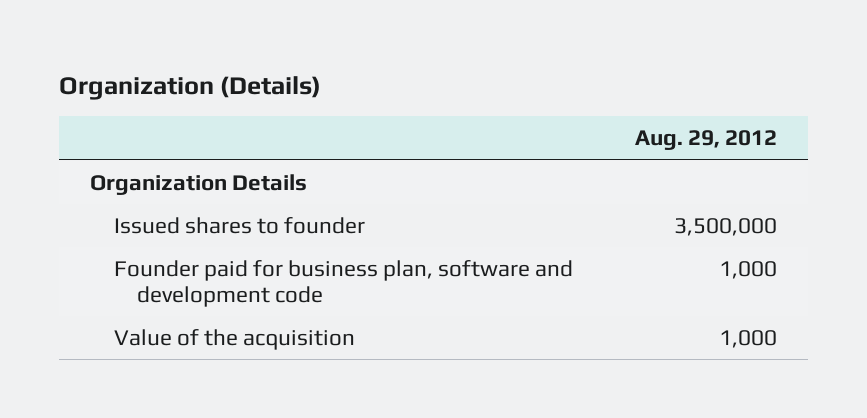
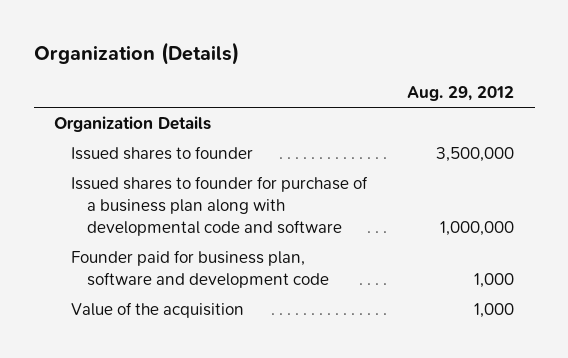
none -> [70,175,368,236] Issued shares to founder for purchase of a business plan along with developmental code and software

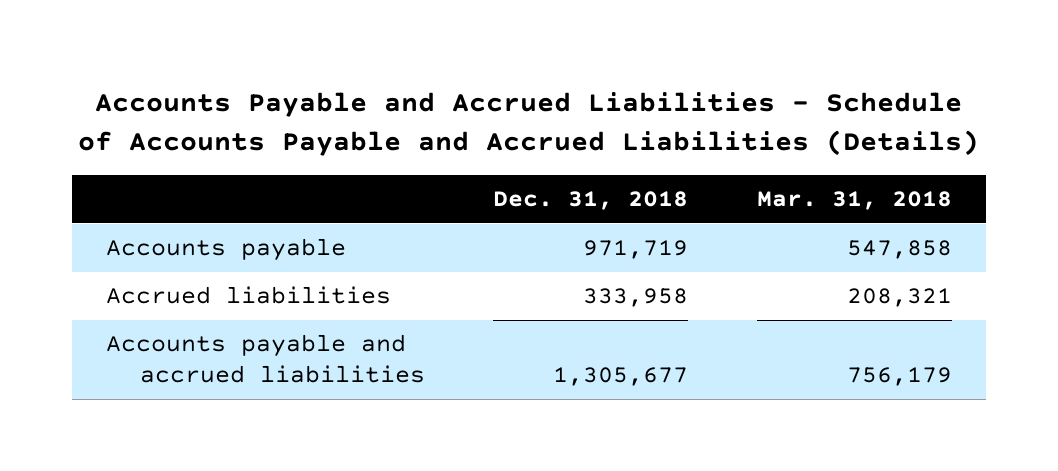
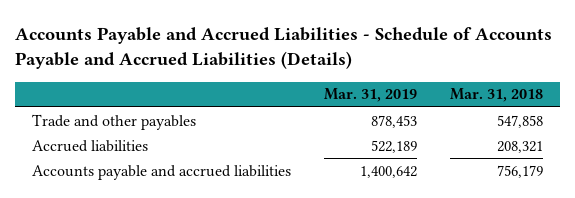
[493,191,689,211] Dec. 31, 2018 -> none
none -> [323,88,417,103] Mar. 31, 2019
[106,238,347,262] Accounts payable -> [31,113,196,130] Trade and other payables

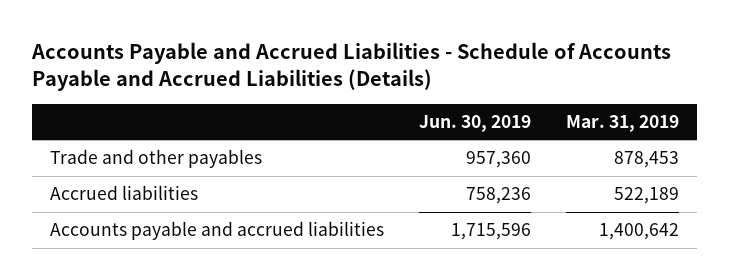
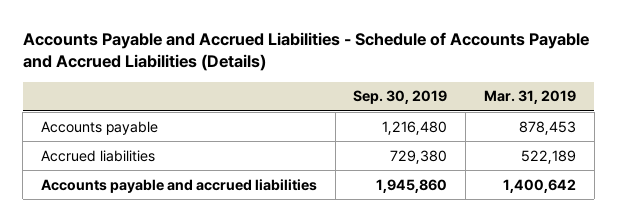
[418,114,531,132] Jun. 30, 2019 -> none
none -> [353,90,448,105] Sep. 30, 2019
[49,149,262,169] Trade and other payables -> [40,120,158,135] Accounts payable

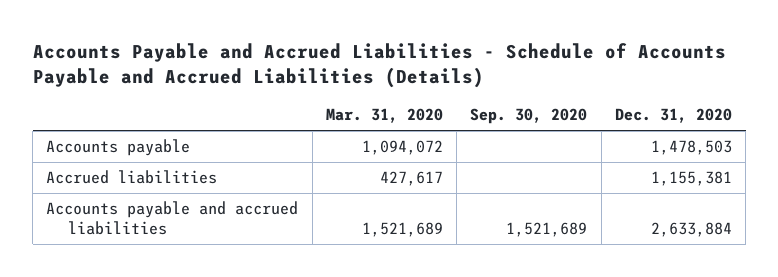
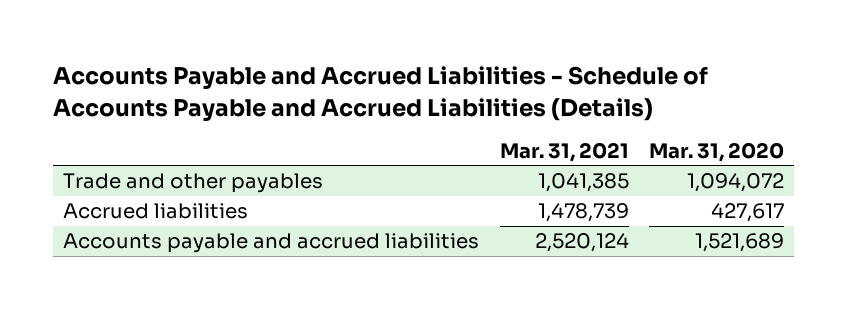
[470,108,588,125] Sep. 30, 2020 -> none
[614,108,732,124] Dec. 31, 2020 -> none
none -> [499,141,629,162] Mar. 31, 2021
[46,139,191,157] Accounts payable -> [63,173,324,194] Trade and other payables

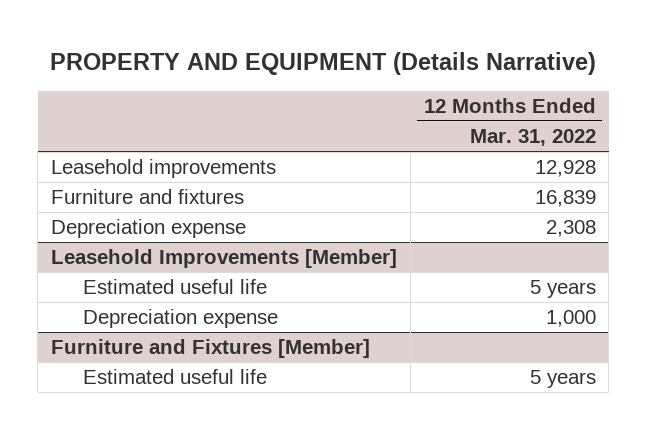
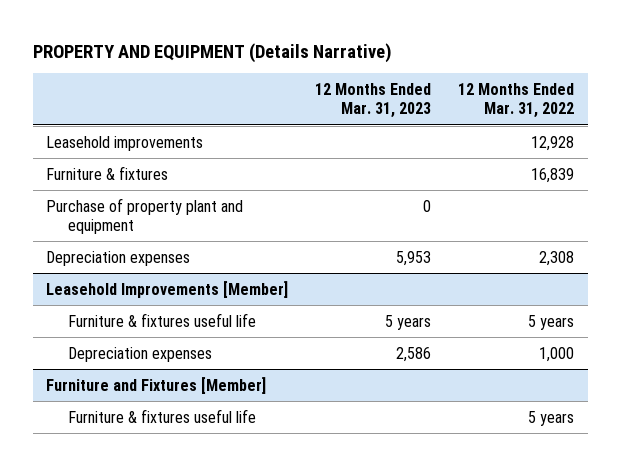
none -> [315,83,432,119] 12 Months Ended Mar. 31, 2023
[51,189,245,205] Furniture and fixtures -> [46,165,169,180] Furniture & fixtures
none -> [46,197,244,235] Purchase of property plant and equipment
[51,219,247,239] Depreciation expense -> [46,250,191,266] Depreciation expenses
[82,279,267,295] Estimated useful life -> [68,312,257,327] Furniture & fixtures useful life
[82,309,278,329] Depreciation expense -> [68,346,213,362] Depreciation expenses
[82,369,267,385] Estimated useful life -> [68,408,257,423] Furniture & fixtures useful life

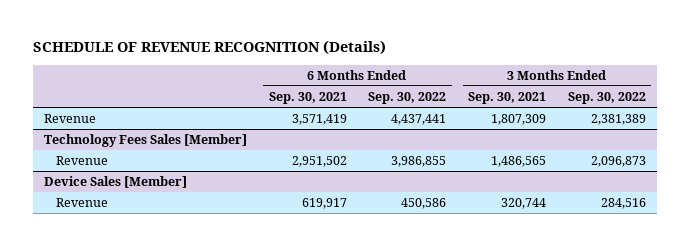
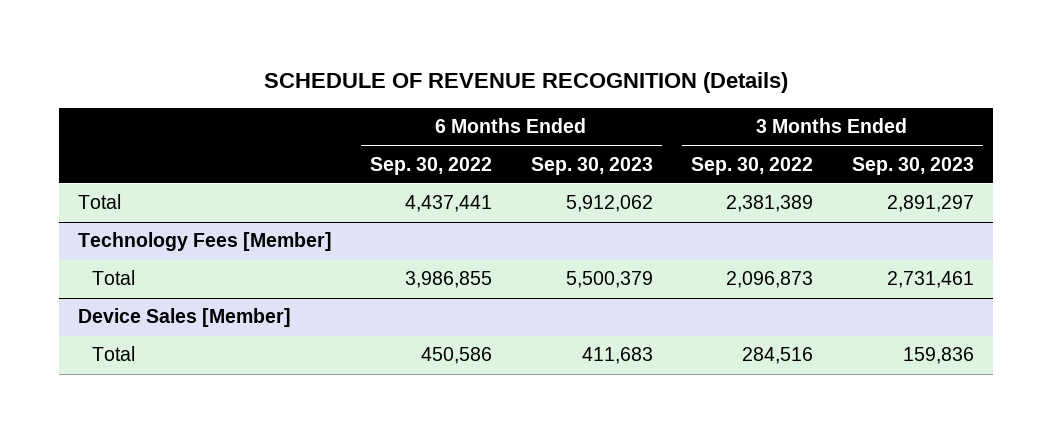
[268,91,347,104] Sep. 30, 2021 -> none
[468,91,547,104] Sep. 30, 2021 -> none
none -> [530,156,653,175] Sep. 30, 2023
none -> [851,156,974,175] Sep. 30, 2023
[43,114,96,124] Revenue -> [77,194,121,210] Total
[43,134,247,148] Technology Fees Sales [Member] -> [77,232,332,252] Technology Fees [Member]
[56,156,109,166] Revenue -> [92,270,136,286] Total
[56,198,109,208] Revenue -> [92,346,136,362] Total

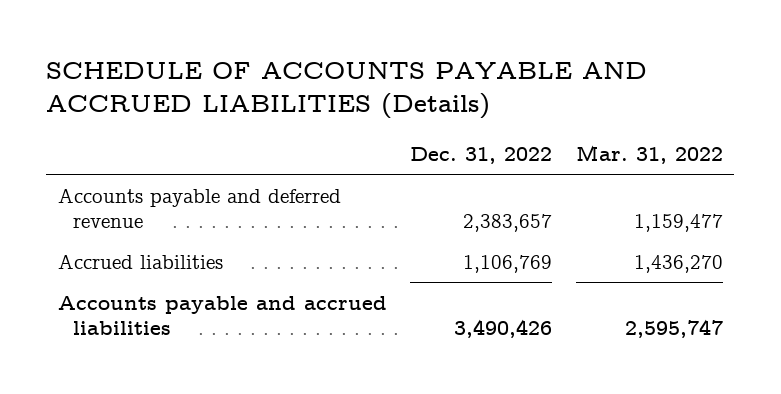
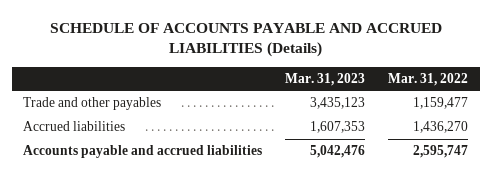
[410,147,553,165] Dec. 31, 2022 -> none
none -> [285,72,366,86] Mar. 31, 2023
[58,187,342,228] Accounts payable and deferred revenue -> [23,97,162,111] Trade and other payables

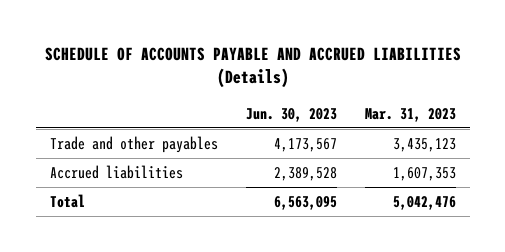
[388,72,469,86] Mar. 31, 2022 -> none
none -> [245,107,337,122] Jun. 30, 2023
[23,145,263,159] Accounts payable and accrued liabilities -> [49,193,85,208] Total

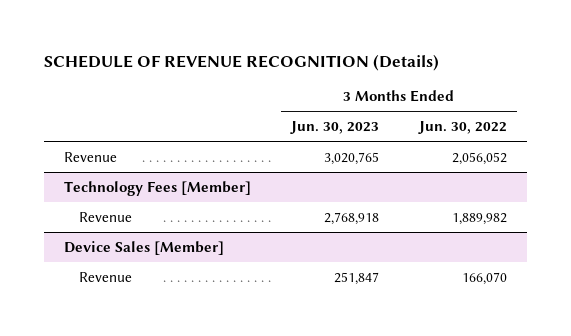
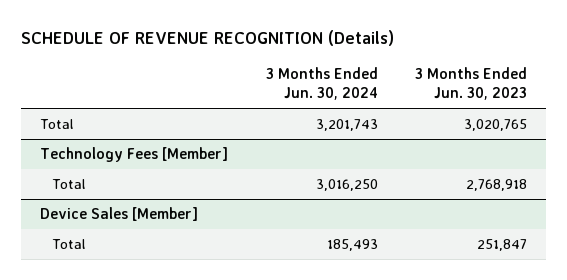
[417,121,507,135] Jun. 30, 2022 -> none
none -> [265,67,378,101] 3 Months Ended Jun. 30, 2024
[63,151,117,162] Revenue -> [39,119,74,130] Total
[79,211,133,222] Revenue -> [52,179,87,190] Total
[79,271,133,282] Revenue -> [52,239,87,250] Total

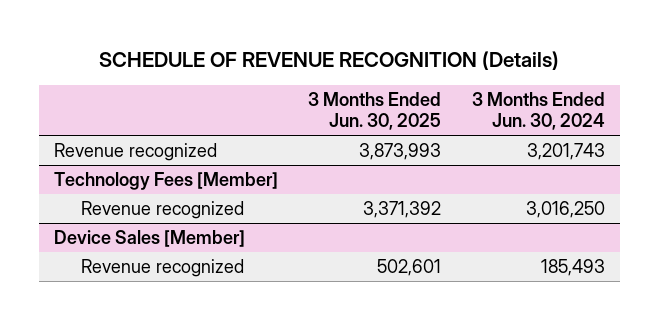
[415,67,528,101] 3 Months Ended Jun. 30, 2023 -> none
none -> [308,91,442,131] 3 Months Ended Jun. 30, 2025
[39,119,74,130] Total -> [54,143,218,162] Revenue recognized
[52,179,87,190] Total -> [80,201,244,220] Revenue recognized
[52,239,87,250] Total -> [80,259,244,278] Revenue recognized

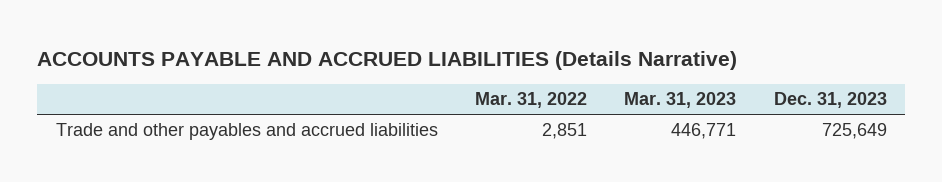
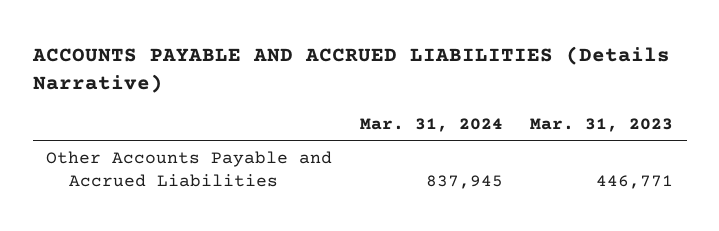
[475,92,588,109] Mar. 31, 2022 -> none
[773,92,887,109] Dec. 31, 2023 -> none
none -> [359,117,503,132] Mar. 31, 2024
[55,123,438,141] Trade and other payables and accrued liabilities -> [46,151,333,188] Other Accounts Payable and Accrued Liabilities

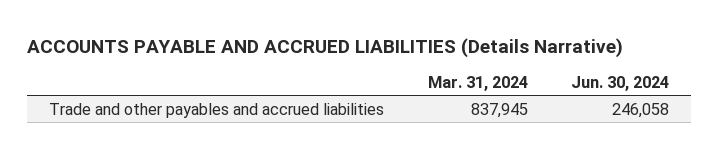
[530,117,674,132] Mar. 31, 2023 -> none
none -> [571,76,670,92] Jun. 30, 2024
[46,151,333,188] Other Accounts Payable and Accrued Liabilities -> [49,102,385,118] Trade and other payables and accrued liabilities

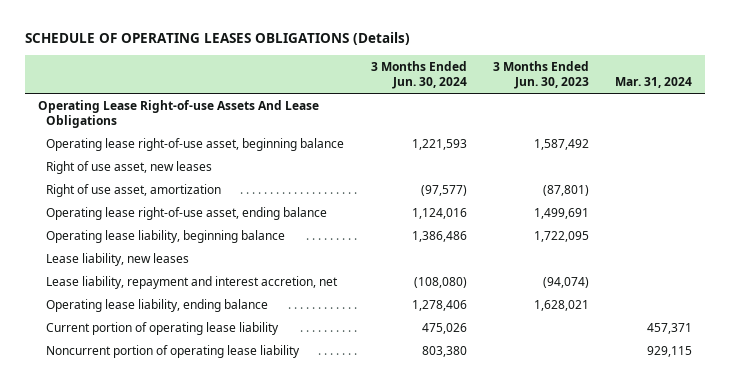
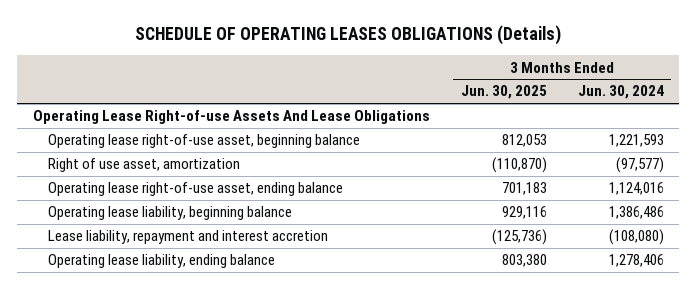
[492,60,589,89] 3 Months Ended Jun. 30, 2023 -> none
[615,76,693,88] Mar. 31, 2024 -> none
none -> [460,85,547,100] Jun. 30, 2025
[46,160,213,174] Right of use asset, new leases -> none
[46,252,190,266] Lease liability, new leases -> none
[46,275,339,289] Lease liability, repayment and interest accretion, net -> [47,230,328,245] Lease liability, repayment and interest accretion
[46,321,280,335] Current portion of operating lease liability -> none
[46,344,301,358] Noncurrent portion of operating lease liability -> none

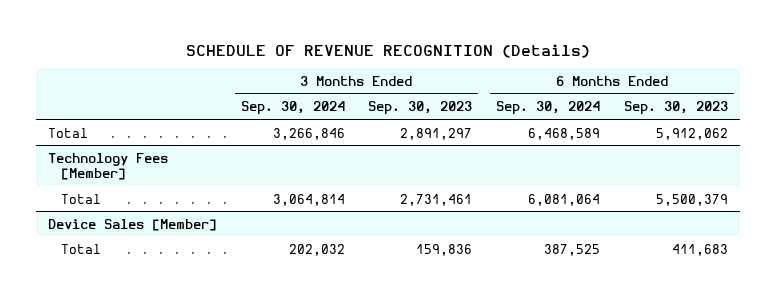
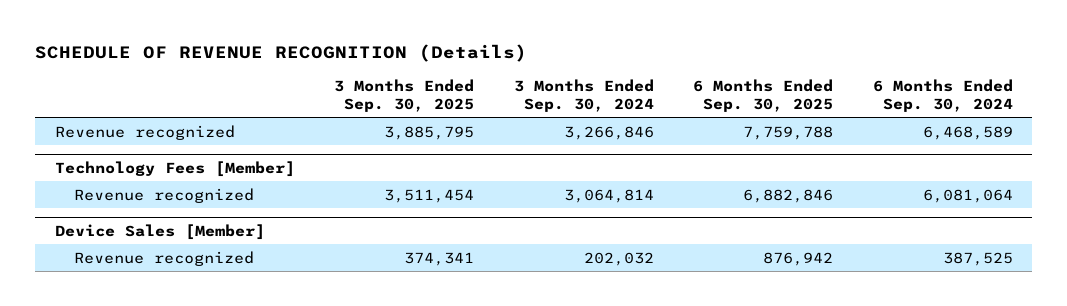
[368,101,473,116] Sep. 30, 2023 -> none
[623,101,728,116] Sep. 30, 2023 -> none
none -> [334,78,475,112] 3 Months Ended Sep. 30, 2025
none -> [693,78,834,112] 6 Months Ended Sep. 30, 2025
[47,127,88,138] Total -> [54,124,235,140] Revenue recognized
[60,193,101,204] Total -> [73,187,254,203] Revenue recognized
[60,243,101,254] Total -> [73,250,254,266] Revenue recognized

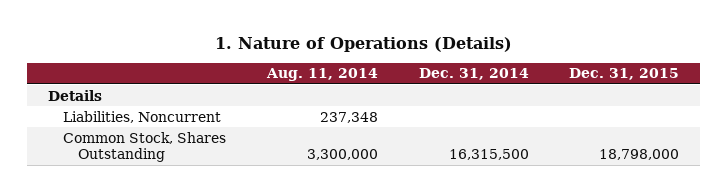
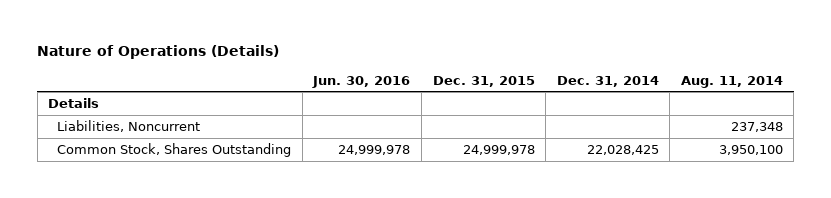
[214,36,512,52] 1. Nature of Operations (Details) -> [37,45,280,60] Nature of Operations (Details)
none -> [312,75,411,88] Jun. 30, 2016
[306,149,378,161] 3,300,000 -> [718,144,783,155] 3,950,100
[448,149,529,161] 16,315,500 -> [586,144,659,155] 22,028,425
[599,149,680,161] 18,798,000 -> [462,144,535,155] 24,999,978

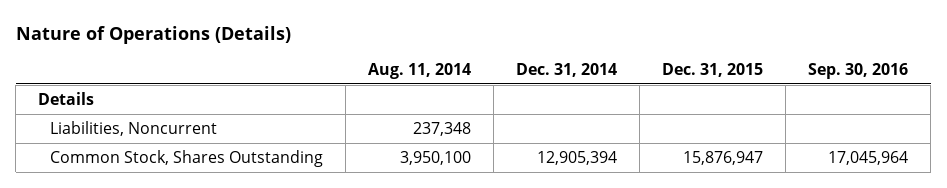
[312,75,411,88] Jun. 30, 2016 -> none
none -> [808,62,909,79] Sep. 30, 2016
[462,144,535,155] 24,999,978 -> [683,150,764,165] 15,876,947
[586,144,659,155] 22,028,425 -> [537,150,618,165] 12,905,394

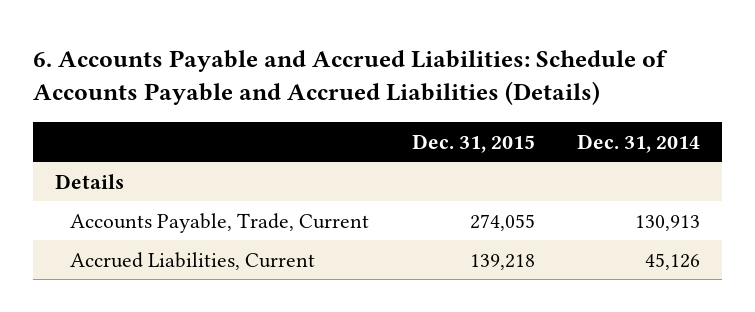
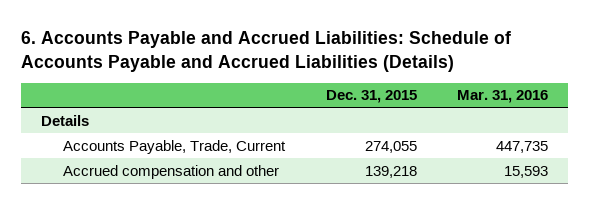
[577,133,701,153] Dec. 31, 2014 -> none
none -> [457,90,549,104] Mar. 31, 2016
[69,251,315,270] Accrued Liabilities, Current -> [63,164,280,179] Accrued compensation and other

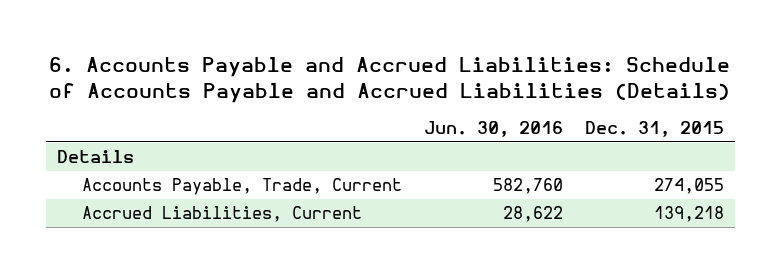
[457,90,549,104] Mar. 31, 2016 -> none
none -> [423,121,563,138] Jun. 30, 2016
[63,164,280,179] Accrued compensation and other -> [81,206,362,223] Accrued Liabilities, Current

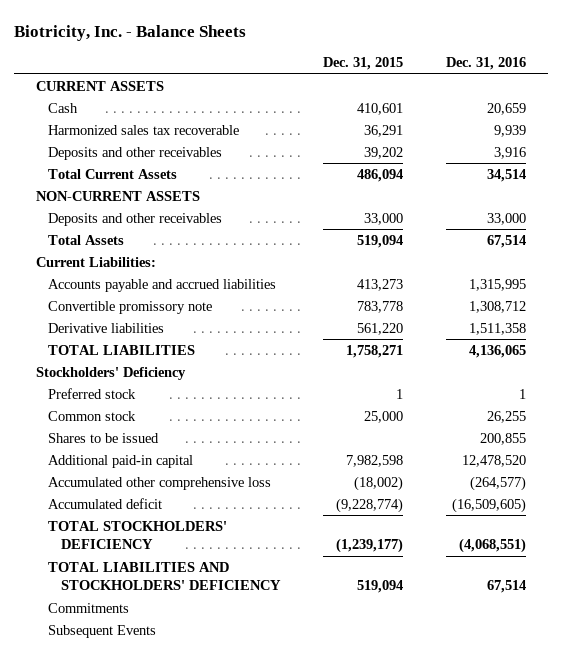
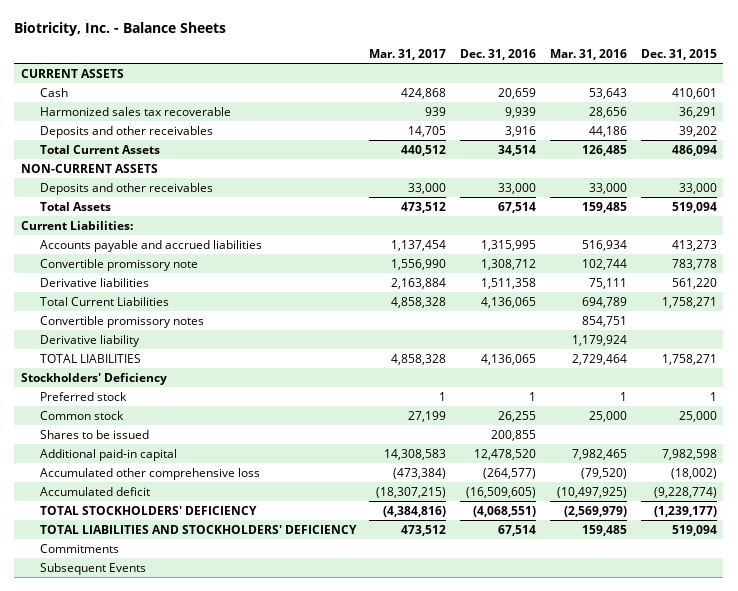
none -> [369,48,447,60] Mar. 31, 2017
none -> [549,48,627,60] Mar. 31, 2016
none -> [39,296,169,306] Total Current Liabilities
none -> [39,315,204,328] Convertible promissory notes
none -> [39,334,140,347] Derivative liability

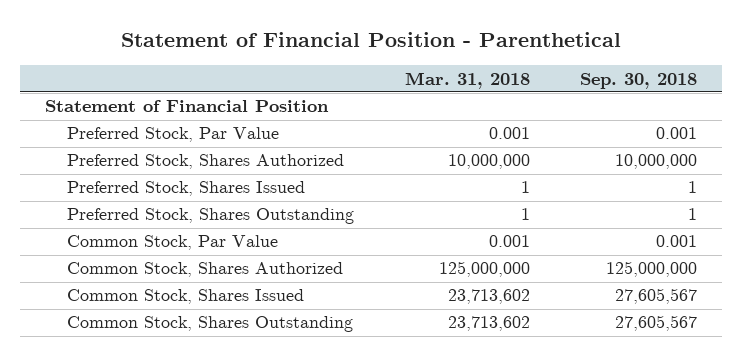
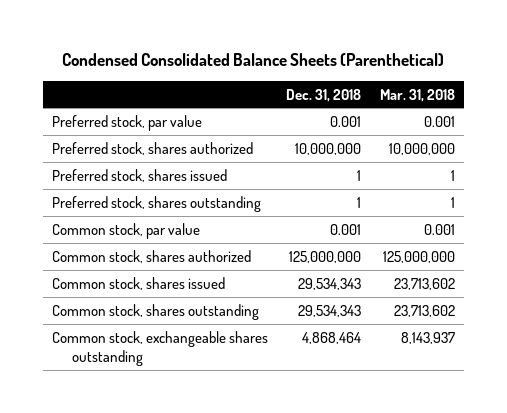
[120,32,621,48] Statement of Financial Position - Parenthetical -> [62,52,445,66] Condensed Consolidated Balance Sheets (Parenthetical)
[580,72,698,89] Sep. 30, 2018 -> none
none -> [286,88,362,102] Dec. 31, 2018
[44,100,329,113] Statement of Financial Position -> none
[67,127,280,143] Preferred Stock, Par Value -> [51,114,202,131] Preferred stock, par value
[67,154,345,170] Preferred Stock, Shares Authorized -> [51,141,253,155] Preferred stock, shares authorized
[67,181,306,197] Preferred Stock, Shares Issued -> [51,168,227,182] Preferred stock, shares issued
[67,208,355,225] Preferred Stock, Shares Outstanding -> [51,195,261,212] Preferred stock, shares outstanding
[67,235,279,251] Common Stock, Par Value -> [51,222,200,239] Common stock, par value
[67,262,344,278] Common Stock, Shares Authorized -> [51,249,251,263] Common stock, shares authorized
[67,289,305,305] Common Stock, Shares Issued -> [51,276,225,290] Common stock, shares issued
[67,316,354,333] Common Stock, Shares Outstanding -> [51,303,259,320] Common stock, shares outstanding
none -> [51,330,268,366] Common stock, exchangeable shares outstanding

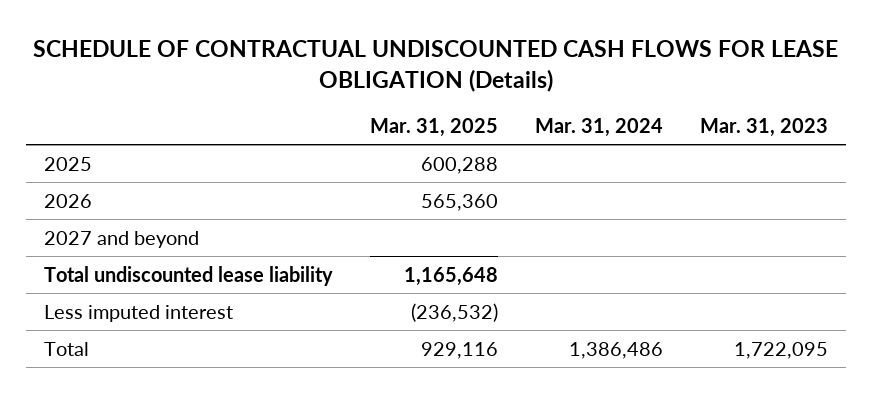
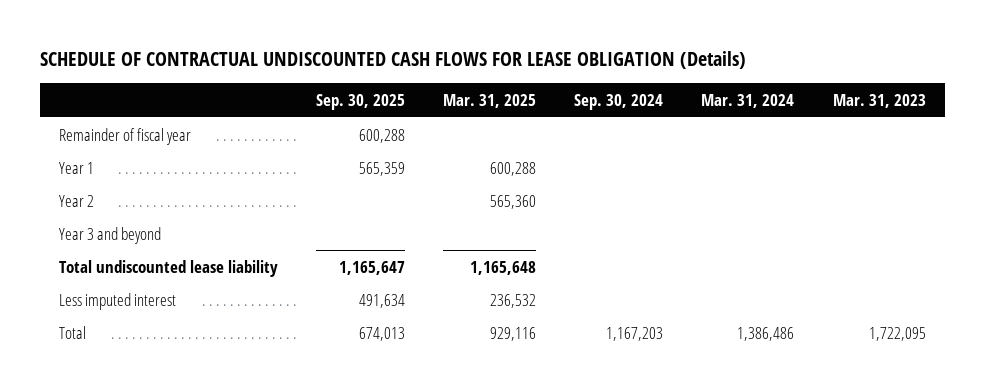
none -> [315,93,405,110] Sep. 30, 2025
none -> [574,93,664,110] Sep. 30, 2024
none -> [58,127,191,145] Remainder of fiscal year
[44,156,93,171] 2025 -> [58,161,94,174] Year 1
[44,193,93,208] 2026 -> [58,194,94,207] Year 2
[44,230,200,248] 2027 and beyond -> [58,226,161,244] Year 3 and beyond
[411,302,499,322] (236,532) -> [489,293,536,308] 236,532

